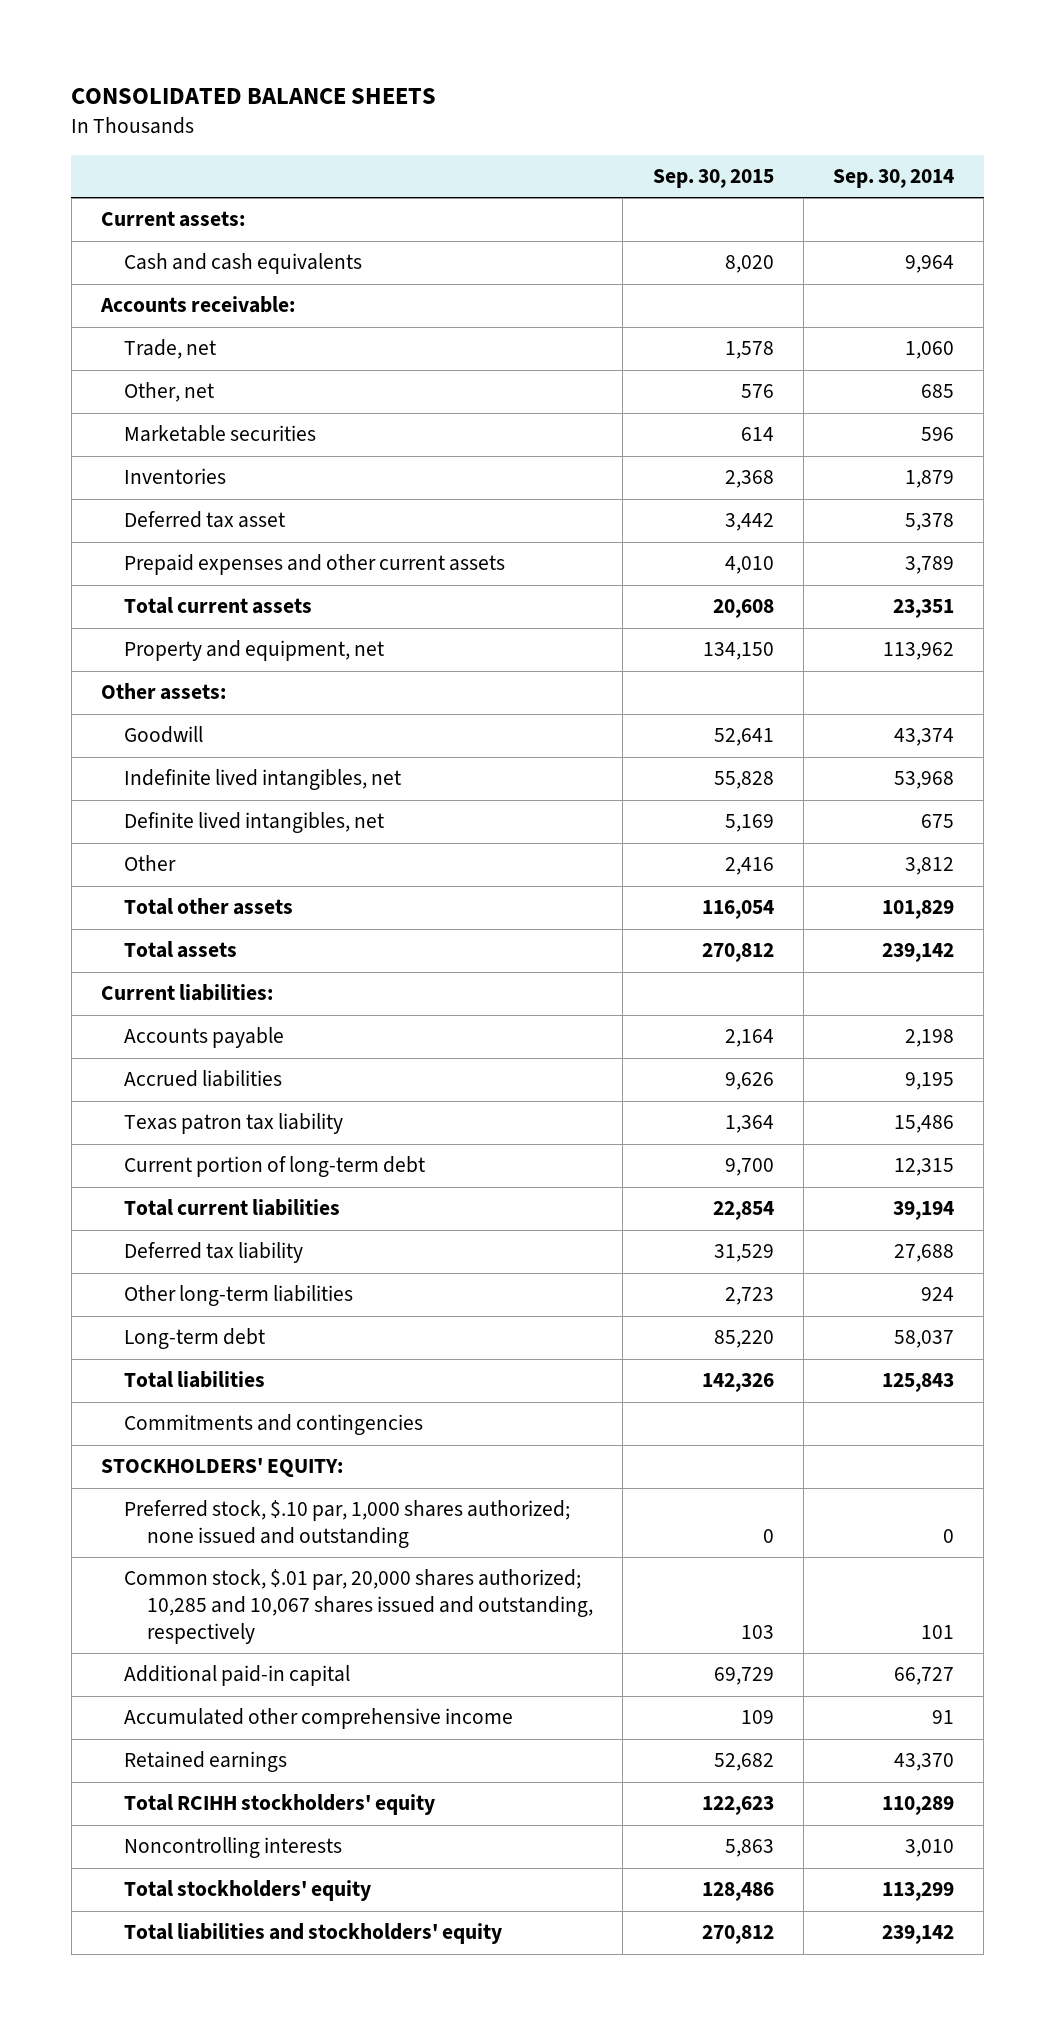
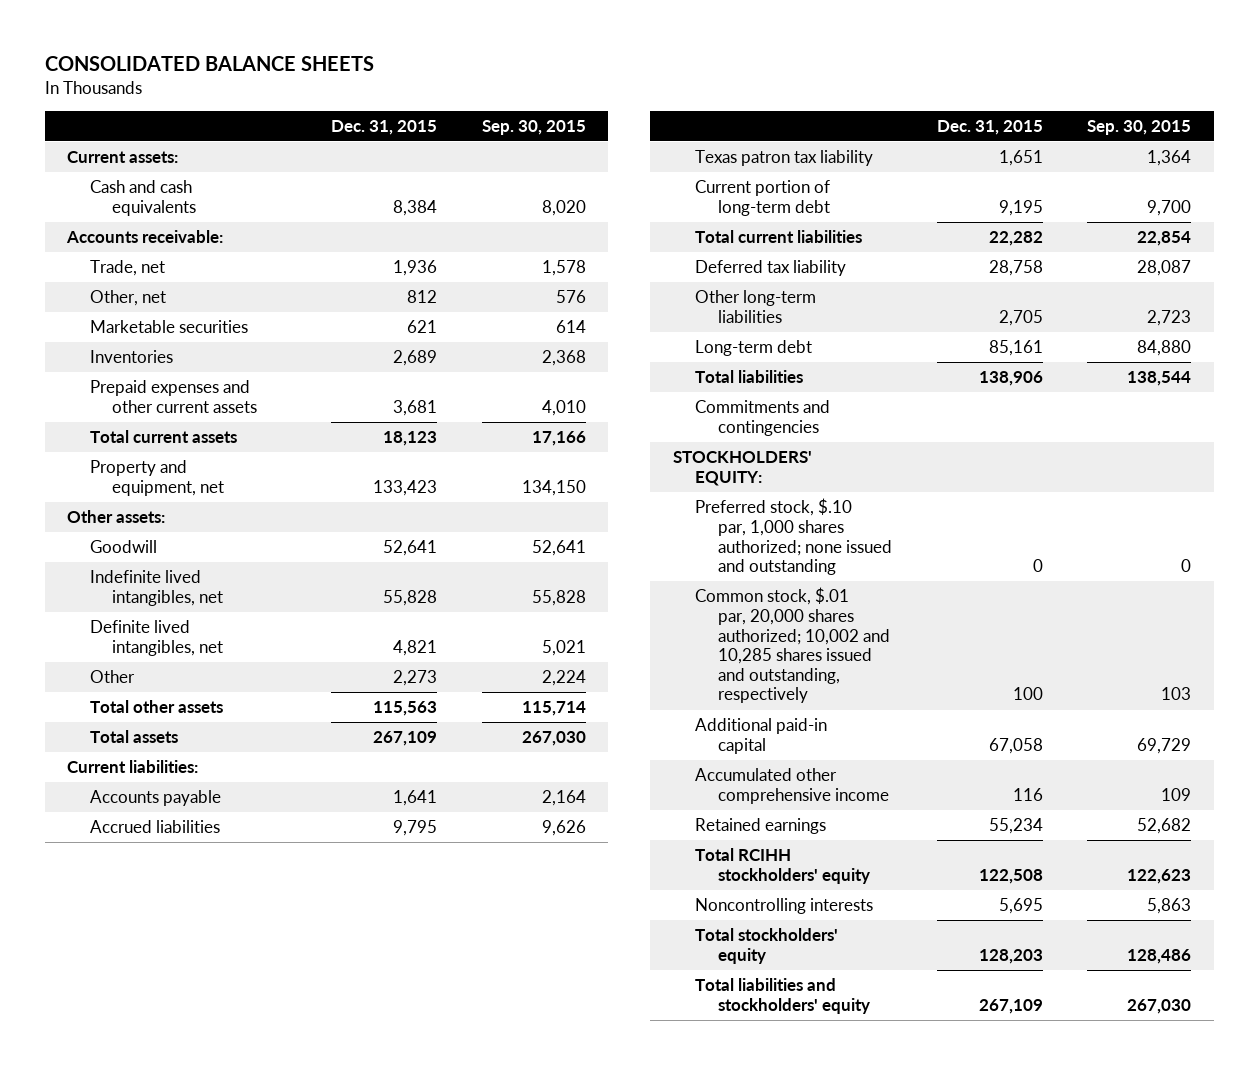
[832,168,954,188] Sep. 30, 2014 -> none
none -> [330,119,437,135] Dec. 31, 2015
[124,511,286,529] Deferred tax asset -> none
[712,599,774,619] 20,608 -> [531,431,586,447] 17,166
[724,814,774,833] 5,169 -> [541,639,586,656] 5,021
[724,857,774,876] 2,416 -> [541,670,586,687] 2,224
[701,900,774,920] 116,054 -> [521,701,586,717] 115,714
[701,943,774,963] 270,812 -> [521,731,586,747] 267,030
[713,1244,774,1263] 31,529 -> [1137,260,1192,277] 28,087
[713,1330,774,1349] 85,220 -> [1137,340,1192,357] 84,880
[701,1373,774,1393] 142,326 -> [1127,371,1192,387] 138,544
[124,1569,594,1644] Common stock, $.01 par, 20,000 shares authorized; 10,285 and 10,067 shares issued and outstanding, respectively -> [695,587,890,704] Common stock, $.01 par, 20,000 shares authorized; 10,002 and 10,285 shares issued and outstanding, respectively
[701,1925,774,1945] 270,812 -> [1127,998,1192,1014] 267,030

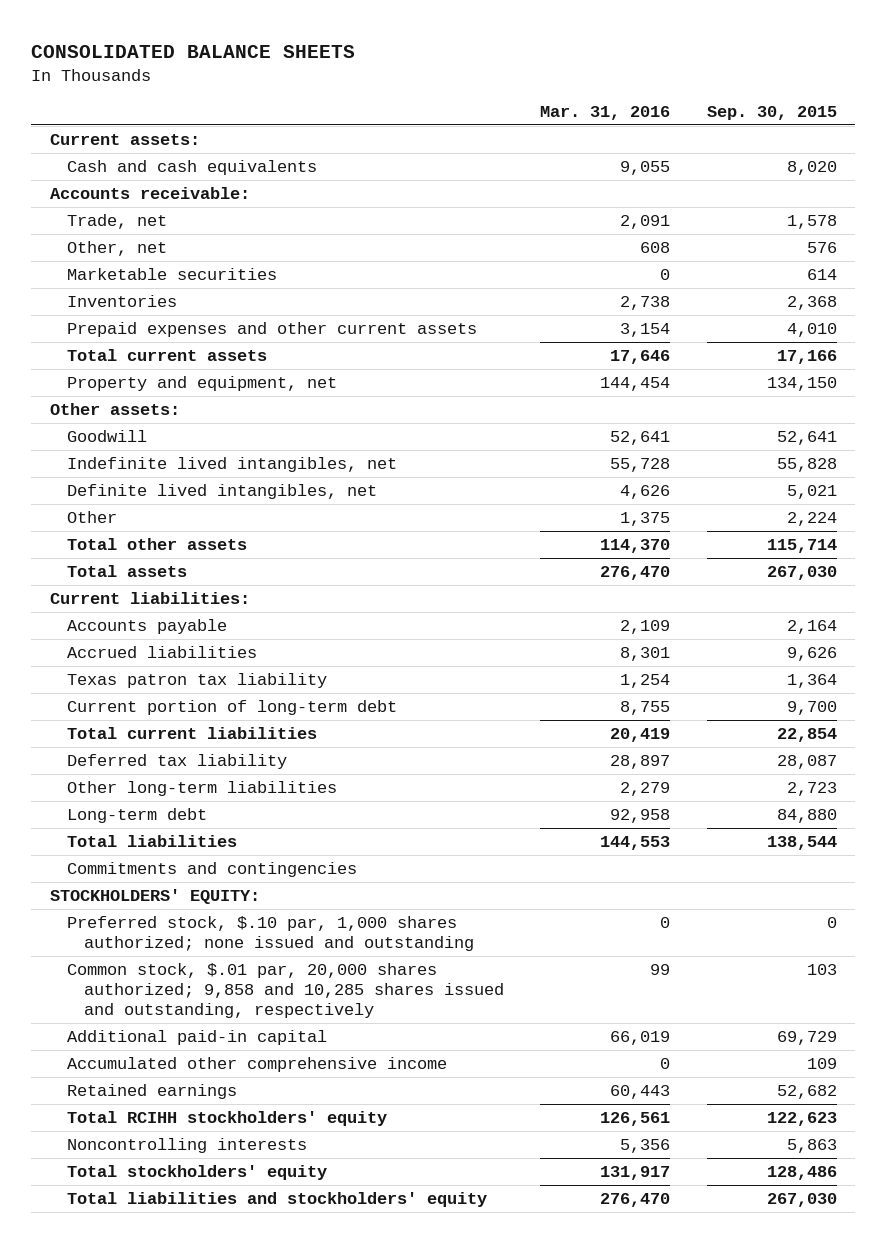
[330,119,437,135] Dec. 31, 2015 -> none
none -> [540,105,671,120] Mar. 31, 2016
[695,587,890,704] Common stock, $.01 par, 20,000 shares authorized; 10,002 and 10,285 shares issued and outstanding, respectively -> [66,963,504,1019] Common stock, $.01 par, 20,000 shares authorized; 9,858 and 10,285 shares issued and outstanding, respectively

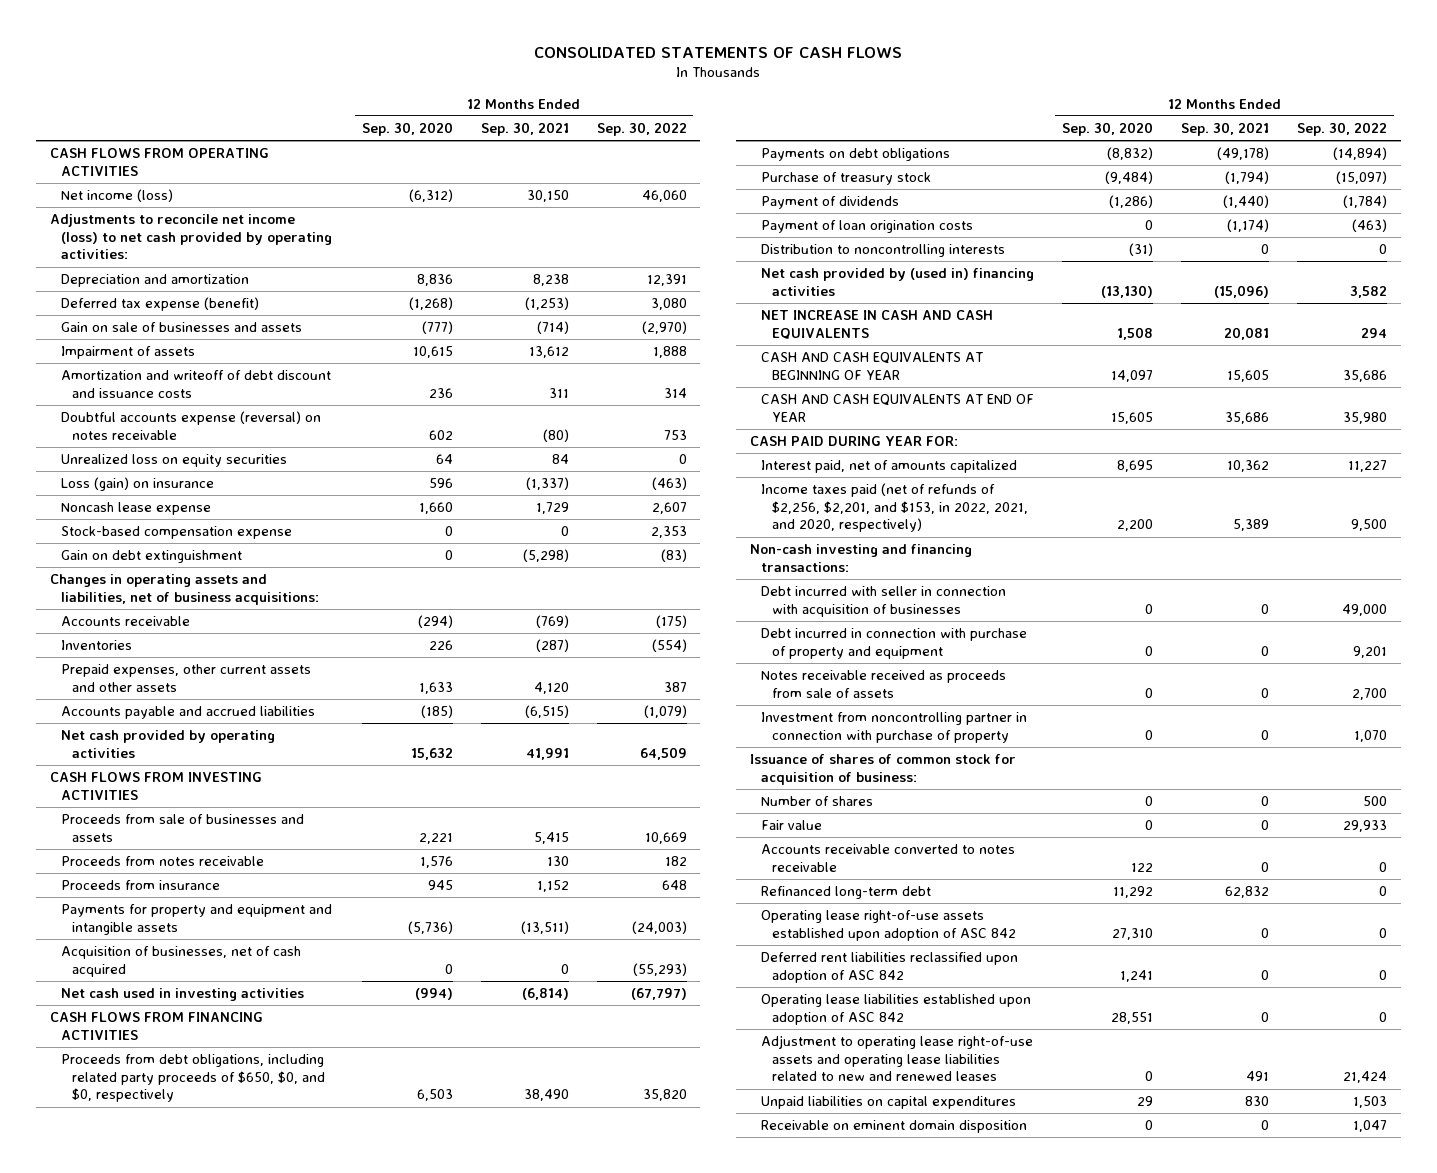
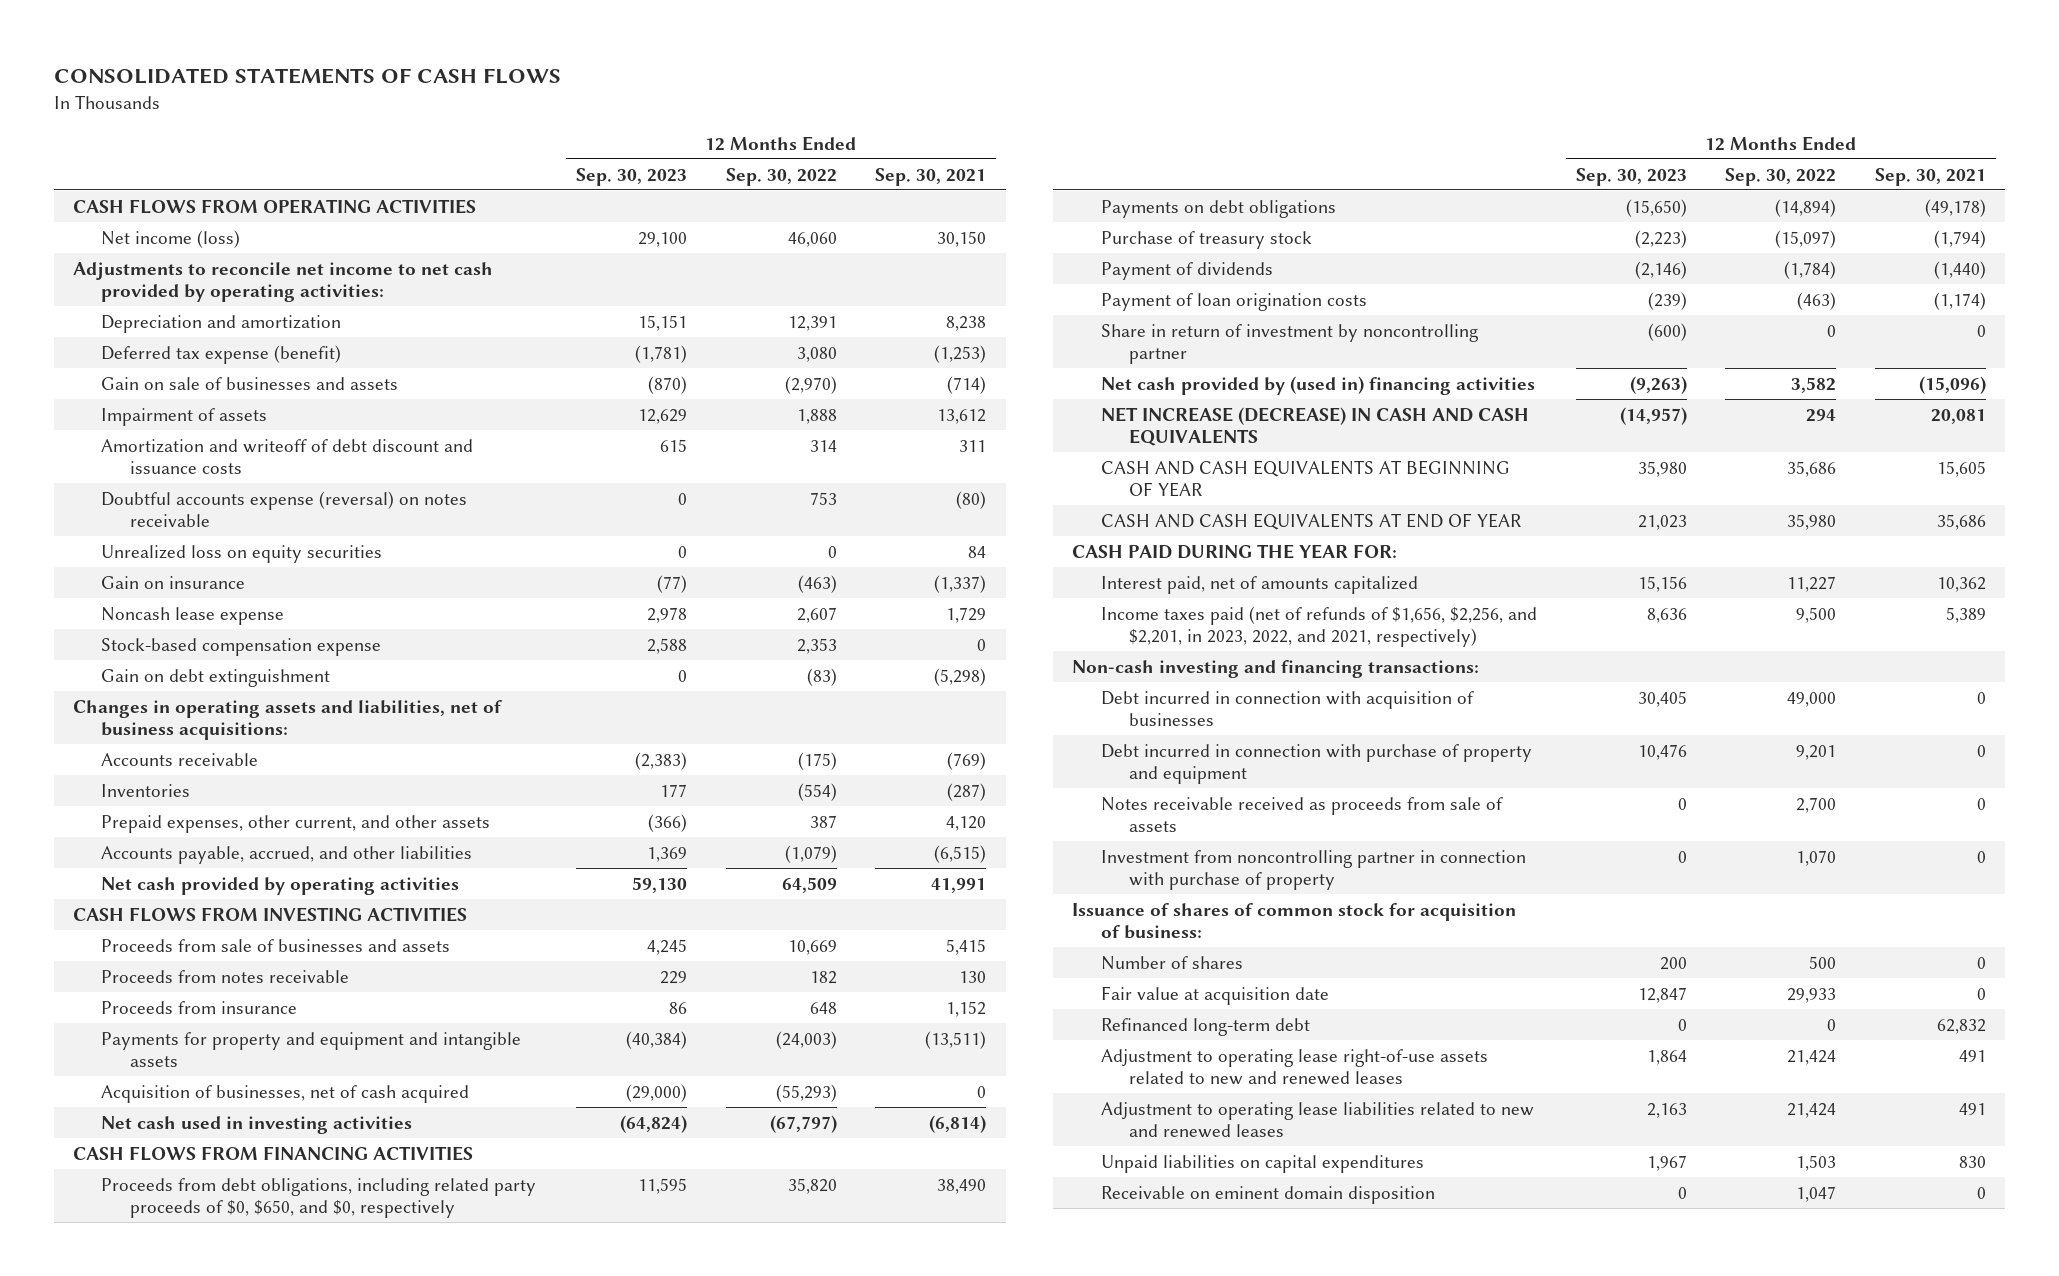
[361,122,453,137] Sep. 30, 2020 -> none
none -> [576,167,688,186] Sep. 30, 2023
[49,214,332,260] Adjustments to reconcile net income (loss) to net cash provided by operating activities: -> [72,261,493,302] Adjustments to reconcile net income to net cash provided by operating activities:
[60,477,214,492] Loss (gain) on insurance -> [101,575,246,589] Gain on insurance
[60,664,311,692] Prepaid expenses, other current assets and other assets -> [101,814,491,833] Prepaid expenses, other current, and other assets
[60,706,315,720] Accounts payable and accrued liabilities -> [101,845,473,864] Accounts payable, accrued, and other liabilities
[60,1054,325,1103] Proceeds from debt obligations, including related party proceeds of $650, $0, and $0, respectively -> [101,1177,537,1218] Proceeds from debt obligations, including related party proceeds of $0, $650, and $0, respectively
[761,244,1006,258] Distribution to noncontrolling interests -> [1100,323,1478,364] Share in return of investment by noncontrolling partner
[761,310,994,339] NET INCREASE IN CASH AND CASH EQUIVALENTS -> [1100,406,1529,446] NET INCREASE (DECREASE) IN CASH AND CASH EQUIVALENTS
[750,436,959,447] CASH PAID DURING YEAR FOR: -> [1072,543,1398,559] CASH PAID DURING THE YEAR FOR:
[761,483,1029,533] Income taxes paid (net of refunds of $2,256, $2,201, and $153, in 2022, 2021, and 2020, respectively) -> [1100,605,1537,647] Income taxes paid (net of refunds of $1,656, $2,256, and $2,201, in 2023, 2022, and 2021, respectively)
[761,586,1007,617] Debt incurred with seller in connection with acquisition of businesses -> [1100,690,1474,726] Debt incurred in connection with acquisition of businesses
[761,844,1016,872] Accounts receivable converted to notes receivable -> none
[761,820,823,831] Fair value -> [1100,985,1329,1005] Fair value at acquisition date
[761,910,1017,941] Operating lease right-of-use assets established upon adoption of ASC 842 -> none
[761,952,1019,983] Deferred rent liabilities reclassified upon adoption of ASC 842 -> none
[761,994,1032,1025] Operating lease liabilities established upon adoption of ASC 842 -> none
[761,1035,1034,1082] Adjustment to operating lease right-of-use assets and operating lease liabilities related to new and renewed leases -> [1100,1048,1488,1085] Adjustment to operating lease right-of-use assets related to new and renewed leases
none -> [1100,1101,1534,1138] Adjustment to operating lease liabilities related to new and renewed leases

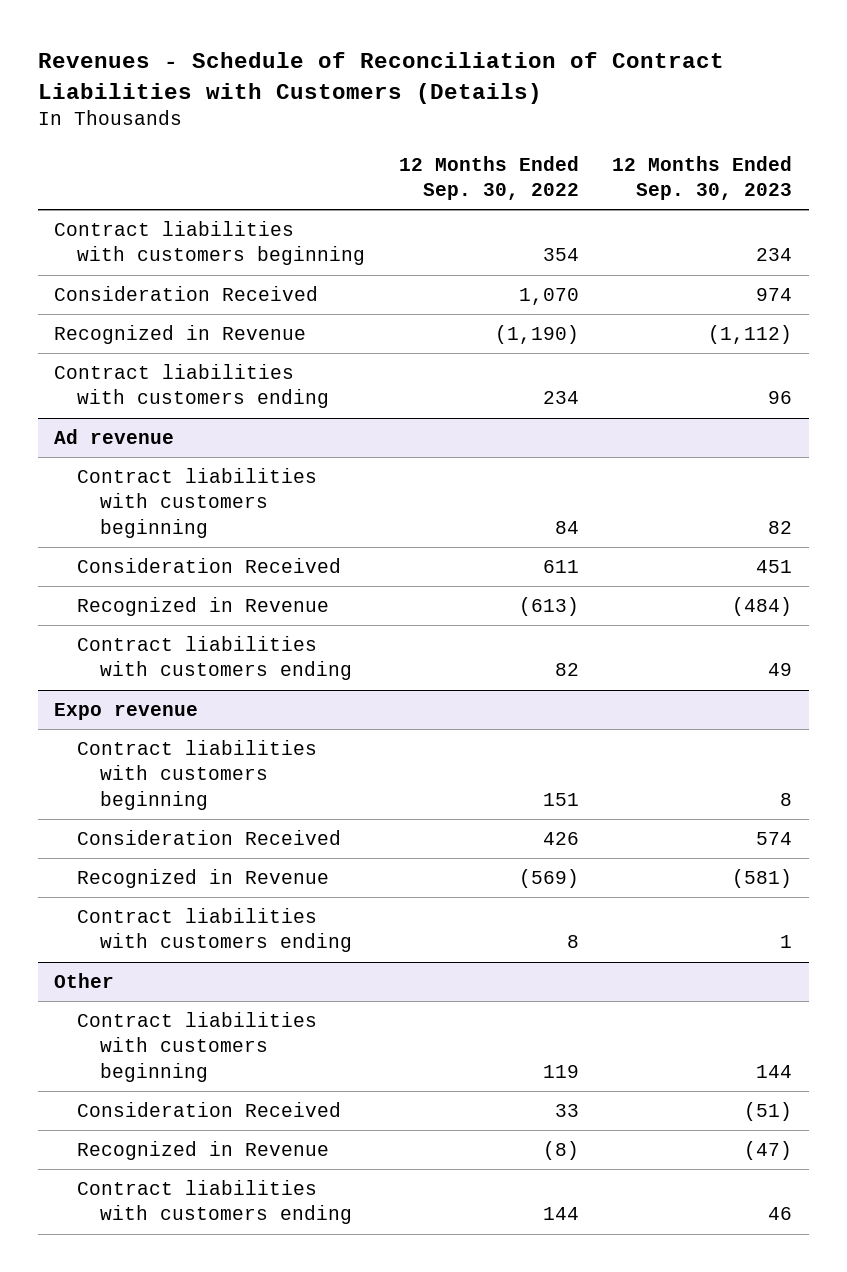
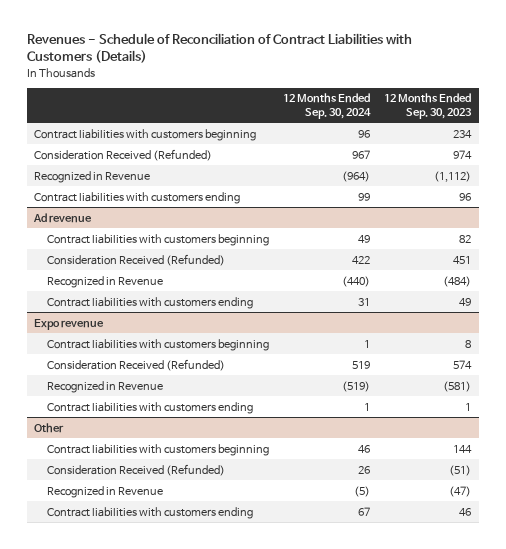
[398,156,579,201] 12 Months Ended Sep. 30, 2022 -> none
none -> [283,93,372,119] 12 Months Ended Sep. 30, 2024
[54,286,319,302] Consideration Received -> [34,148,213,161] Consideration Received (Refunded)
[77,558,342,574] Consideration Received -> [46,253,225,266] Consideration Received (Refunded)
[77,830,342,846] Consideration Received -> [46,358,225,371] Consideration Received (Refunded)
[77,1102,342,1118] Consideration Received -> [46,463,225,476] Consideration Received (Refunded)

